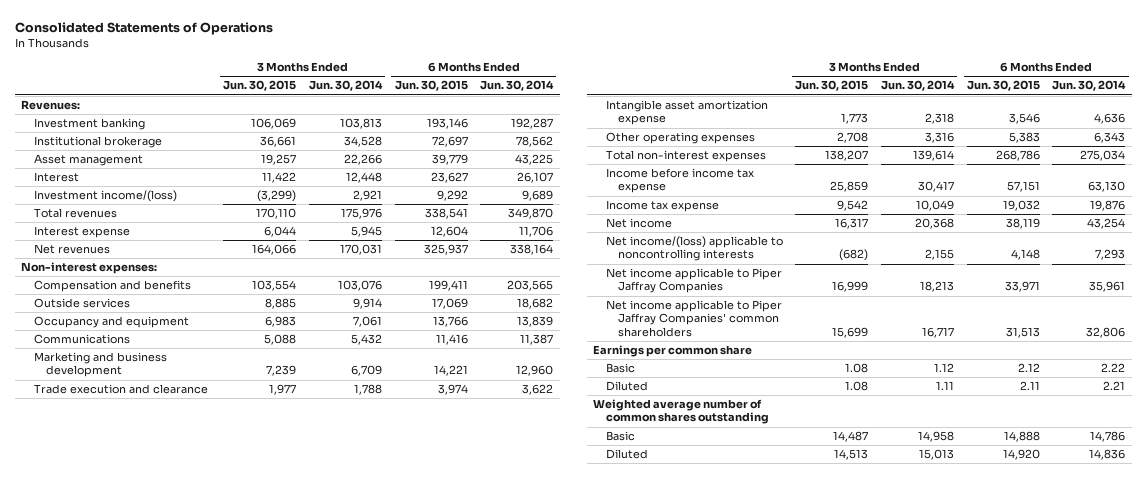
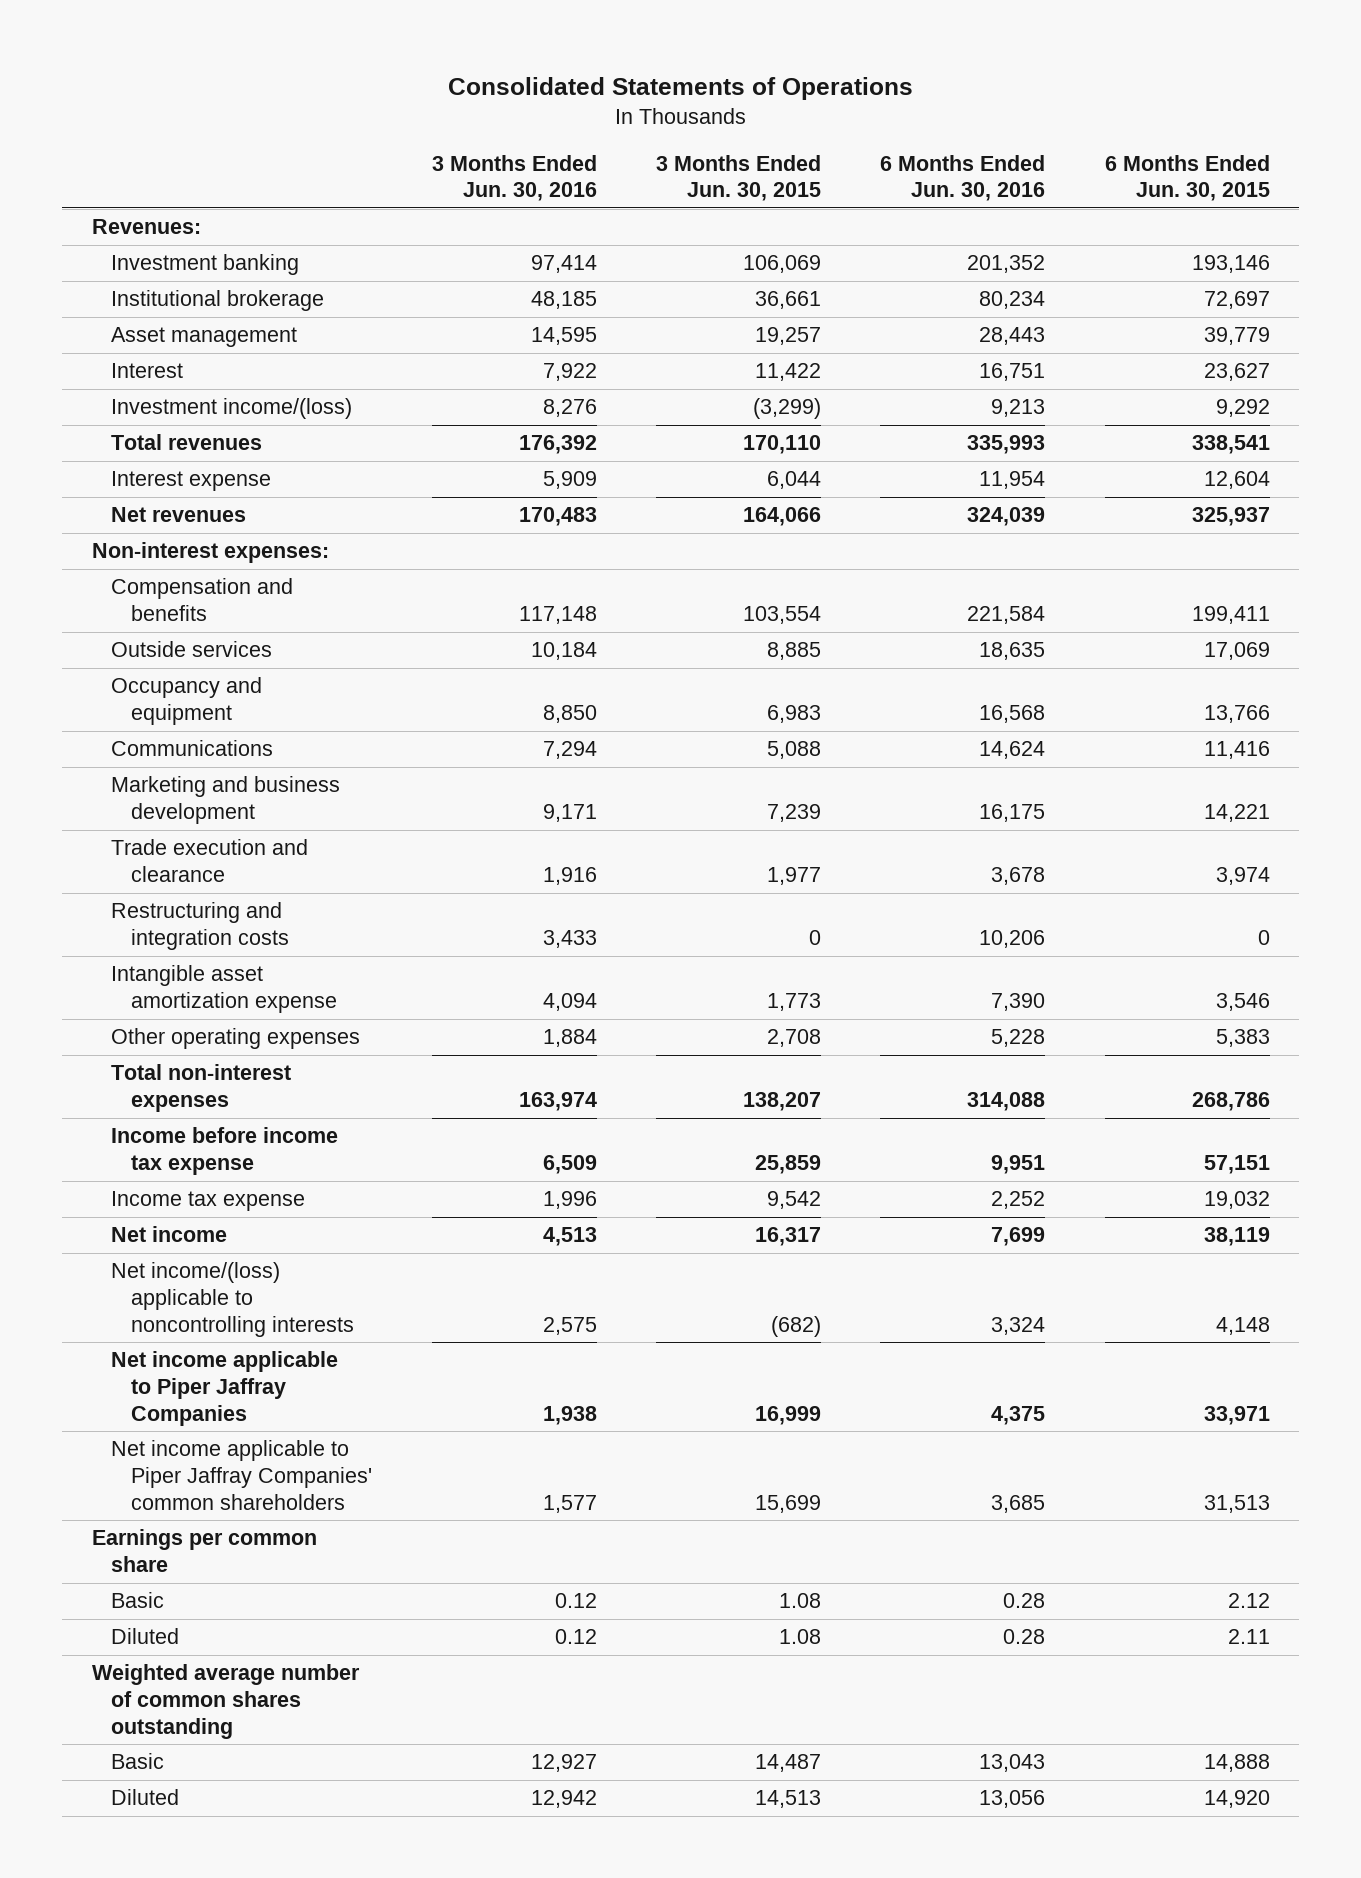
[308,80,383,92] Jun. 30, 2014 -> none
[480,80,555,92] Jun. 30, 2014 -> none
none -> [431,154,597,202] 3 Months Ended Jun. 30, 2016
none -> [880,154,1046,202] 6 Months Ended Jun. 30, 2016
none -> [111,902,290,951] Restructuring and integration costs

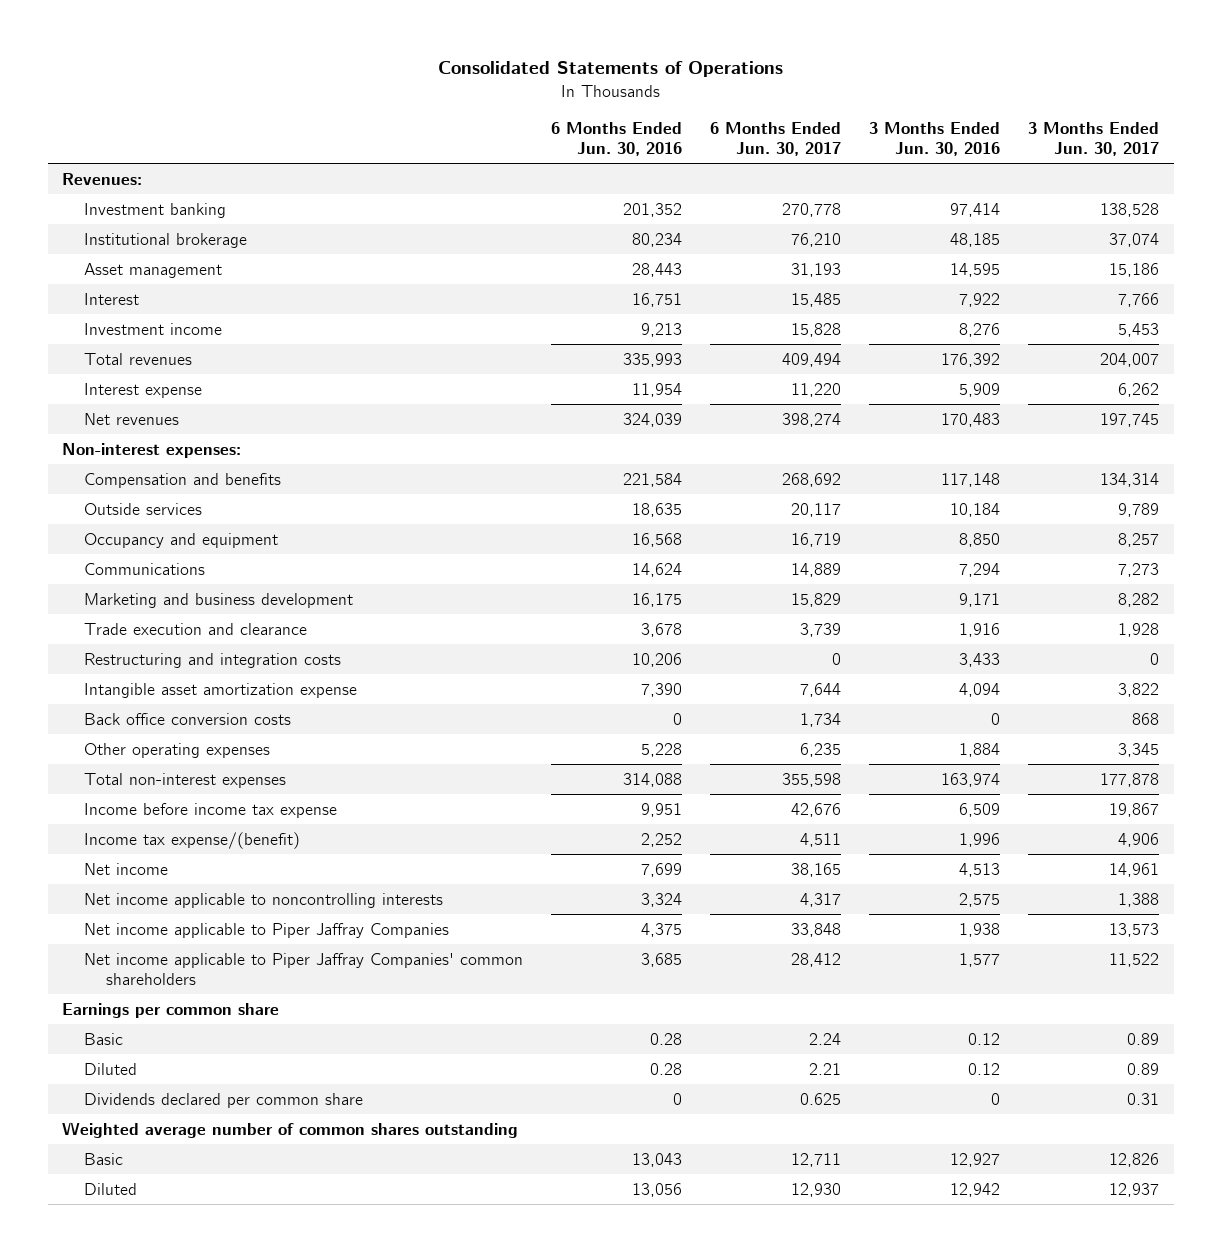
[655,154,821,202] 3 Months Ended Jun. 30, 2015 -> none
[1104,154,1270,202] 6 Months Ended Jun. 30, 2015 -> none
none -> [710,121,842,156] 6 Months Ended Jun. 30, 2017
none -> [1028,121,1160,156] 3 Months Ended Jun. 30, 2017
[111,398,353,420] Investment income/(loss) -> [84,322,223,335] Investment income
none -> [84,712,292,725] Back office conversion costs
[111,1191,306,1212] Income tax expense -> [84,831,301,849] Income tax expense/(benefit)
[111,1262,355,1337] Net income/(loss) applicable to noncontrolling interests -> [84,892,444,908] Net income applicable to noncontrolling interests
none -> [84,1092,364,1108] Dividends declared per common share

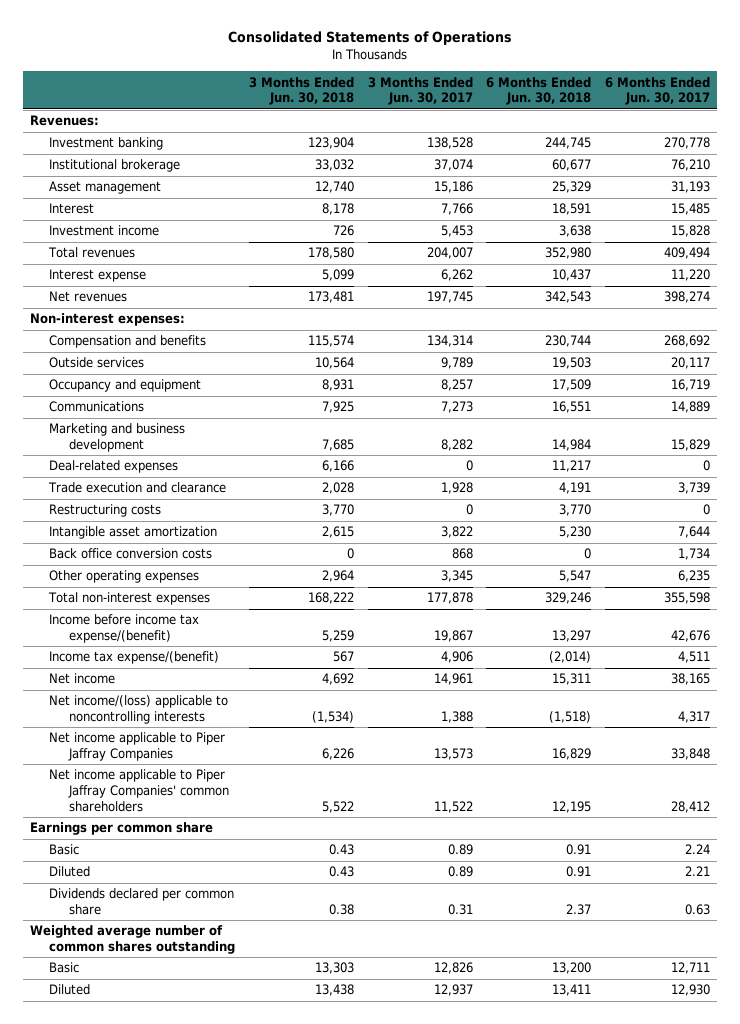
[551,121,683,156] 6 Months Ended Jun. 30, 2016 -> none
[869,121,1001,156] 3 Months Ended Jun. 30, 2016 -> none
none -> [249,76,355,106] 3 Months Ended Jun. 30, 2018
none -> [486,76,592,106] 6 Months Ended Jun. 30, 2018
none -> [49,460,179,474] Deal-related expenses
[84,652,342,668] Restructuring and integration costs -> [49,504,162,518] Restructuring costs
[84,682,358,698] Intangible asset amortization expense -> [49,526,218,540] Intangible asset amortization
[84,802,338,818] Income before income tax expense -> [49,614,200,643] Income before income tax expense/(benefit)
[84,892,444,908] Net income applicable to noncontrolling interests -> [49,695,229,724] Net income/(loss) applicable to noncontrolling interests
[800,1092,842,1105] 0.625 -> [685,903,711,915] 0.63

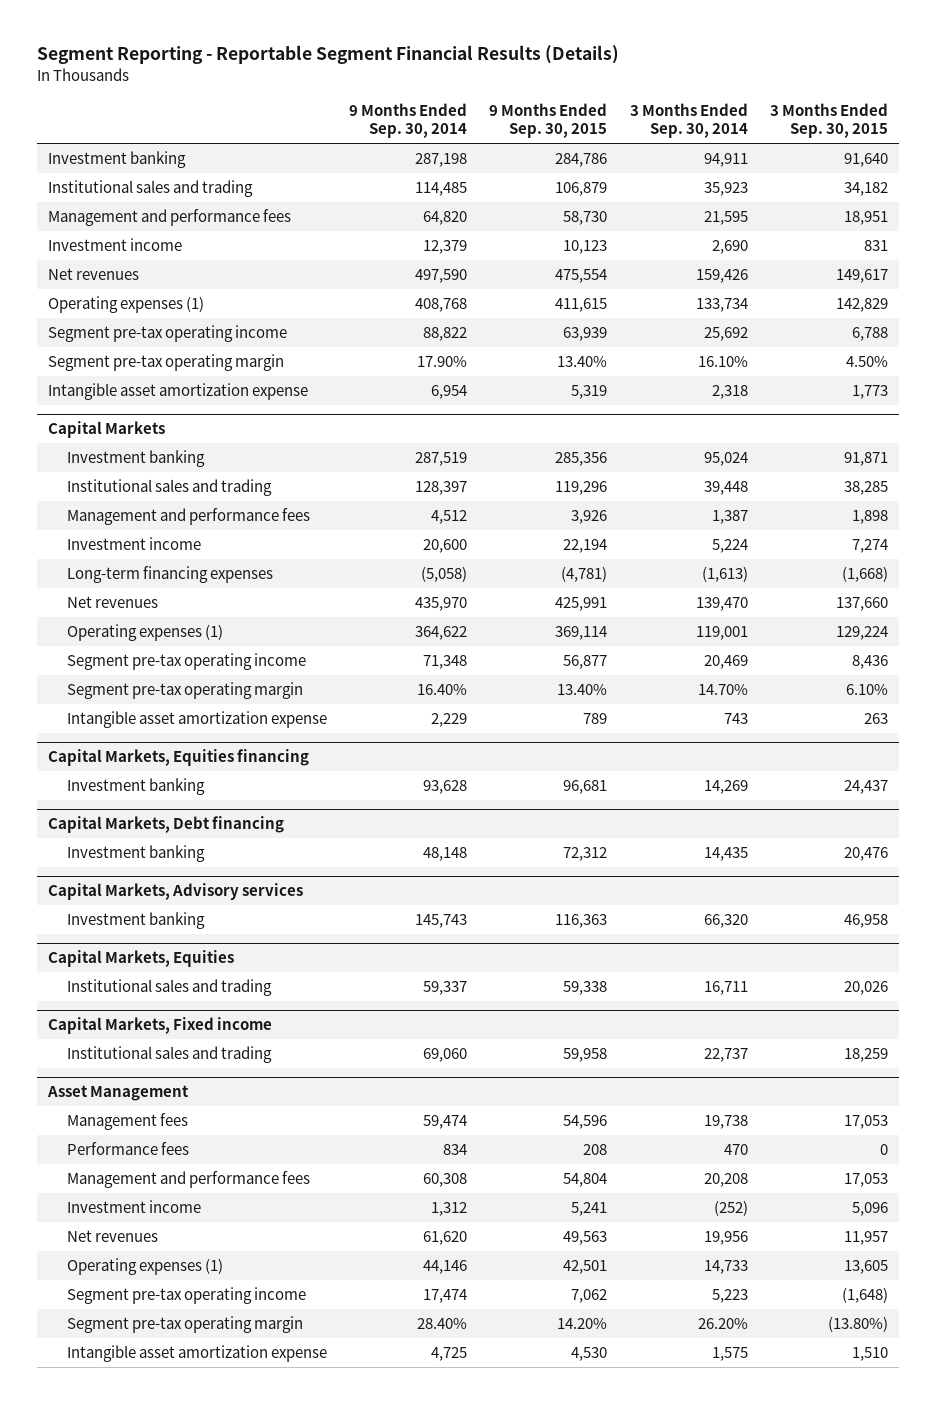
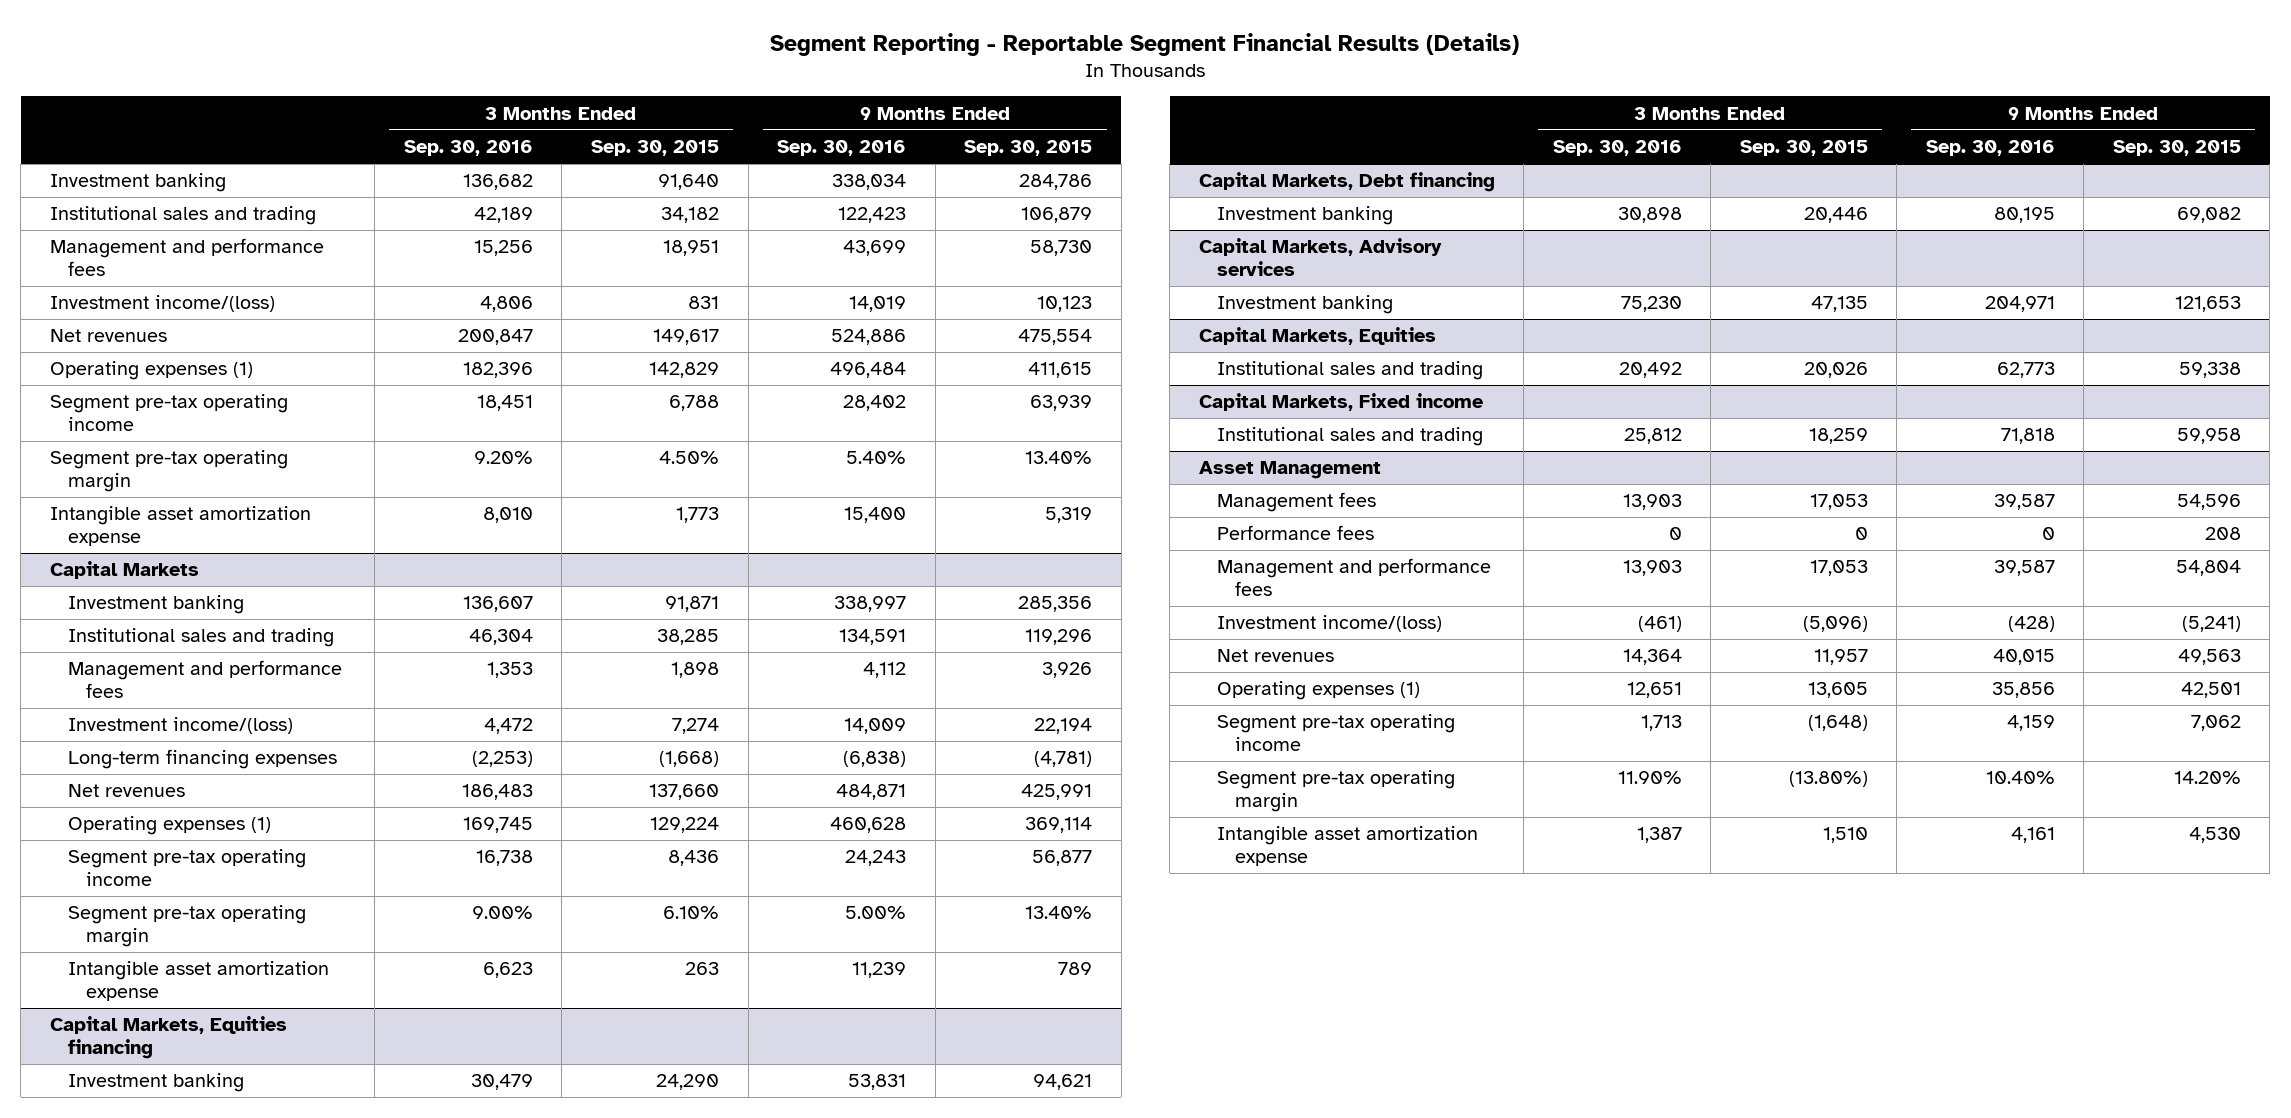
[349,102,468,139] 9 Months Ended Sep. 30, 2014 -> none
[629,102,748,139] 3 Months Ended Sep. 30, 2014 -> none
none -> [403,140,533,157] Sep. 30, 2016
none -> [777,140,907,157] Sep. 30, 2016
[48,237,183,251] Investment income -> [49,295,275,313] Investment income/(loss)
[66,536,201,550] Investment income -> [68,717,294,735] Investment income/(loss)
[563,779,608,794] 96,681 -> [1033,1074,1093,1091] 94,621
[844,779,889,794] 24,437 -> [655,1074,719,1091] 24,290
[563,846,608,861] 72,312 -> [2176,207,2241,224] 69,082
[844,846,889,861] 20,476 -> [1803,207,1868,224] 20,446
[555,913,608,928] 116,363 -> [2174,296,2241,313] 121,653
[844,913,889,928] 46,958 -> [1810,296,1868,313] 47,135
[66,1199,201,1213] Investment income -> [1216,615,1442,633] Investment income/(loss)
[571,1201,608,1216] 5,241 -> [2181,616,2241,633] (5,241)
[852,1201,889,1216] 5,096 -> [1802,616,1868,633] (5,096)

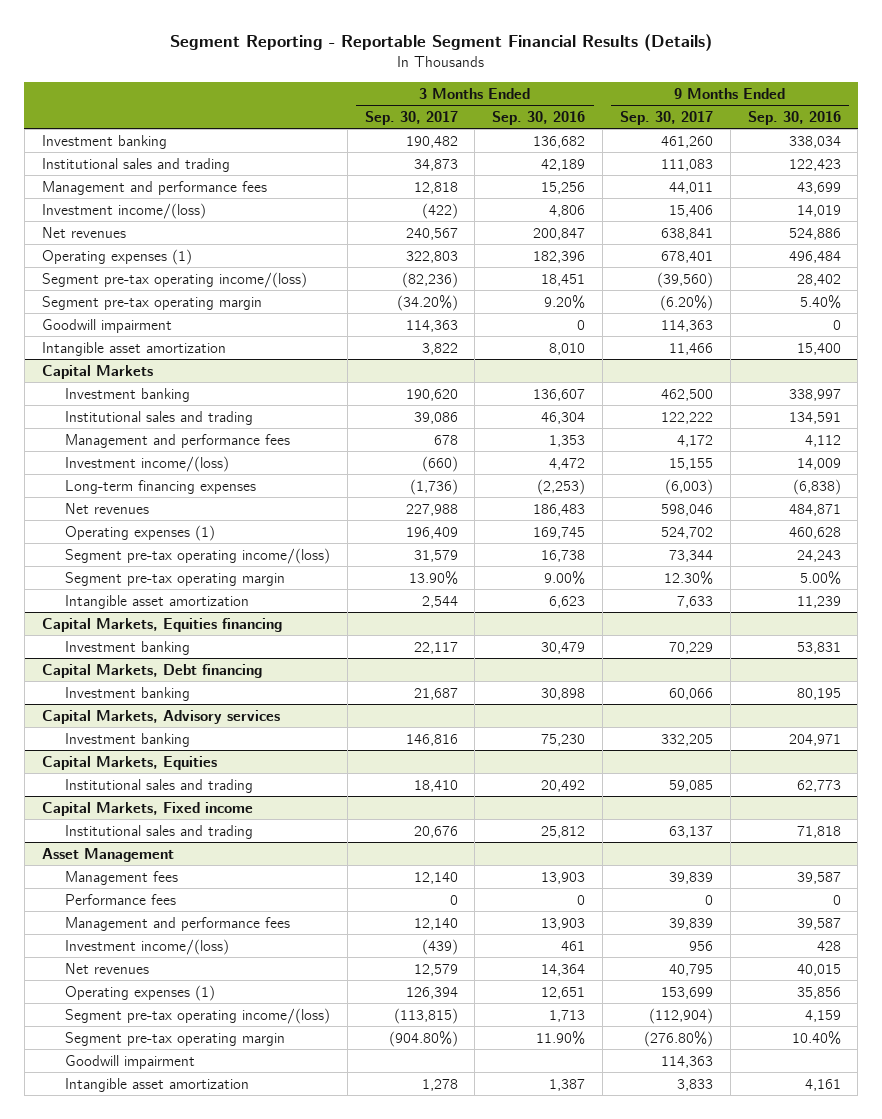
[590,140,719,157] Sep. 30, 2015 -> none
[964,140,1093,157] Sep. 30, 2015 -> none
none -> [364,110,458,125] Sep. 30, 2017
none -> [619,110,713,125] Sep. 30, 2017
[49,394,288,431] Segment pre-tax operating income -> [41,271,307,288] Segment pre-tax operating income/(loss)
none -> [41,318,172,333] Goodwill impairment
[49,506,311,546] Intangible asset amortization expense -> [41,341,226,356] Intangible asset amortization
[68,849,307,886] Segment pre-tax operating income -> [64,547,330,564] Segment pre-tax operating income/(loss)
[68,961,330,1001] Intangible asset amortization expense -> [64,594,249,609] Intangible asset amortization
[1637,616,1682,633] (461) -> [561,940,586,951] 461
[2007,616,2055,633] (428) -> [816,940,841,951] 428
[1216,714,1455,751] Segment pre-tax operating income -> [64,1007,330,1024] Segment pre-tax operating income/(loss)
none -> [64,1054,195,1069] Goodwill impairment
[1216,826,1478,866] Intangible asset amortization expense -> [64,1077,249,1092] Intangible asset amortization

